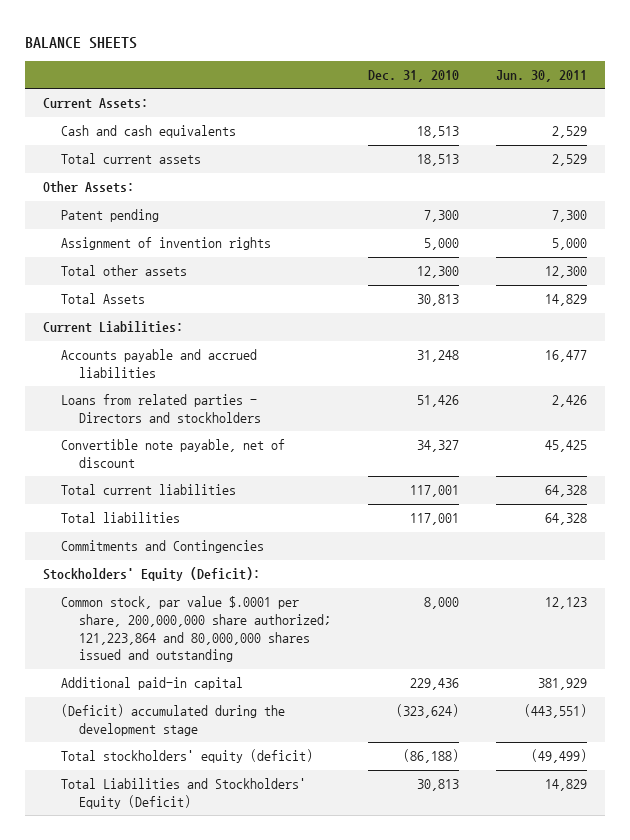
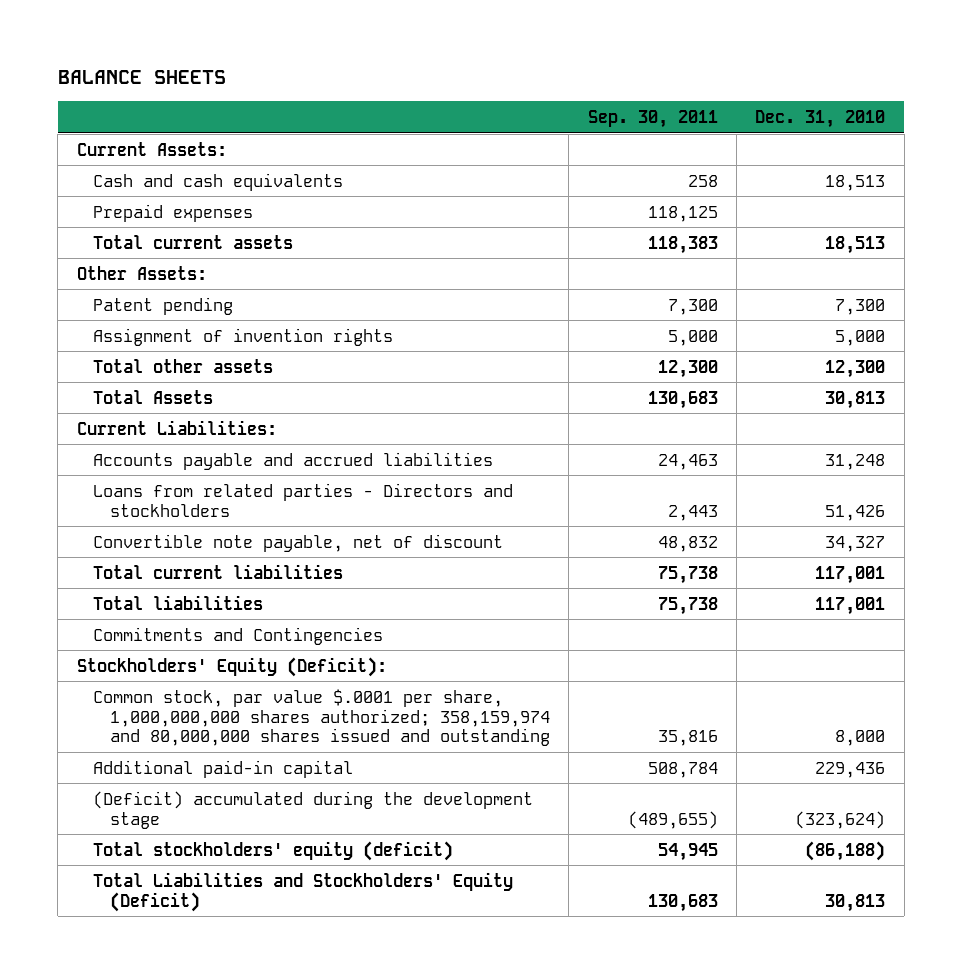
[495,70,587,83] Jun. 30, 2011 -> none
none -> [587,110,718,129] Sep. 30, 2011
none -> [93,203,254,222] Prepaid expenses
[61,596,332,663] Common stock, par value $.0001 per share, 200,000,000 share authorized; 121,223,864 and 80,000,000 shares issued and outstanding -> [93,688,550,747] Common stock, par value $.0001 per share, 1,000,000,000 shares authorized; 358,159,974 and 80,000,000 shares issued and outstanding

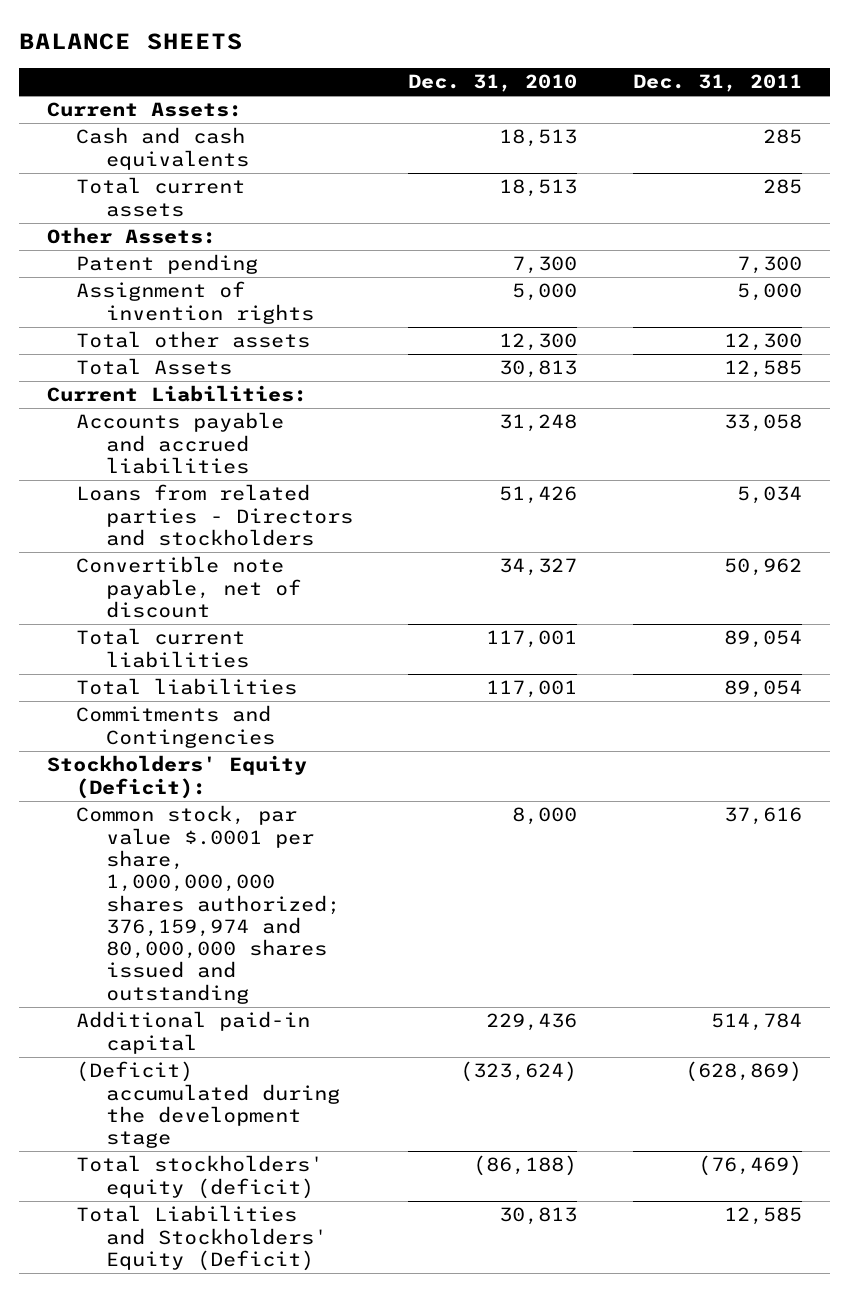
[587,110,718,129] Sep. 30, 2011 -> none
none -> [633,74,803,93] Dec. 31, 2011
[93,203,254,222] Prepaid expenses -> none
[93,688,550,747] Common stock, par value $.0001 per share, 1,000,000,000 shares authorized; 358,159,974 and 80,000,000 shares issued and outstanding -> [76,805,340,1004] Common stock, par value $.0001 per share, 1,000,000,000 shares authorized; 376,159,974 and 80,000,000 shares issued and outstanding

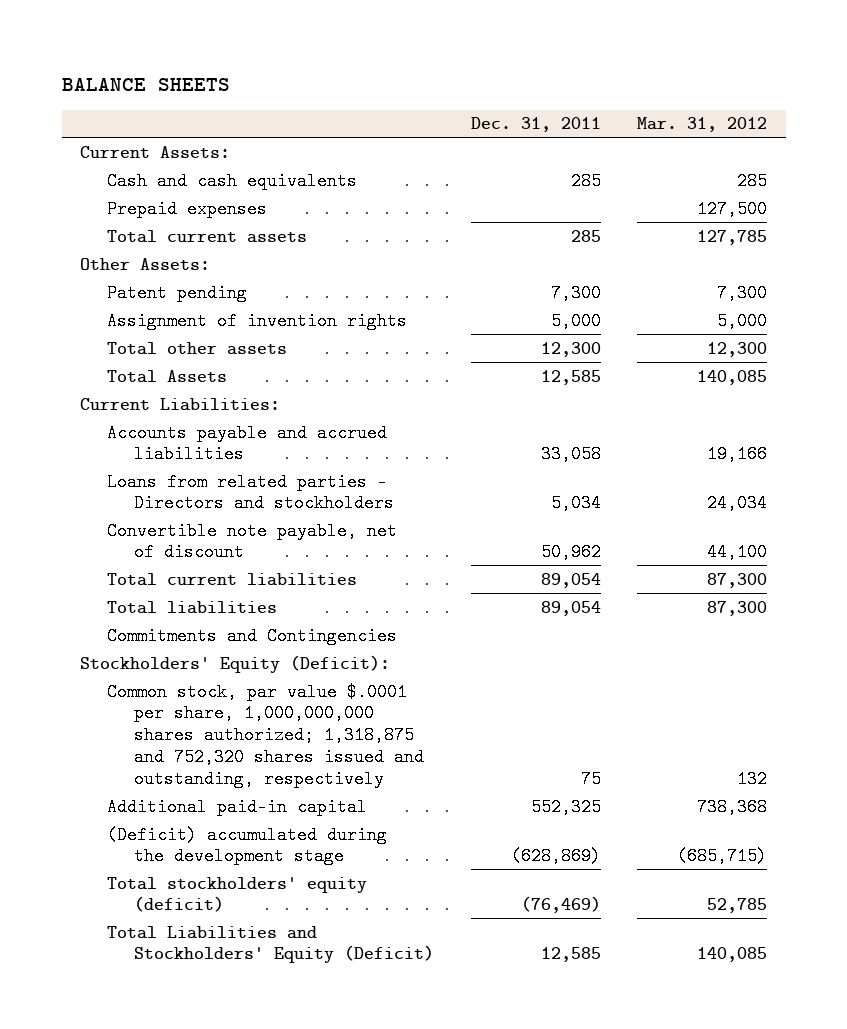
[408,74,578,93] Dec. 31, 2010 -> none
none -> [637,117,768,133] Mar. 31, 2012
none -> [106,199,267,218] Prepaid expenses
[76,805,340,1004] Common stock, par value $.0001 per share, 1,000,000,000 shares authorized; 376,159,974 and 80,000,000 shares issued and outstanding -> [106,682,424,788] Common stock, par value $.0001 per share, 1,000,000,000 shares authorized; 1,318,875 and 752,320 shares issued and outstanding, respectively
[724,807,803,826] 37,616 -> [580,769,601,788] 75
[711,1013,803,1032] 514,784 -> [530,797,601,816] 552,325

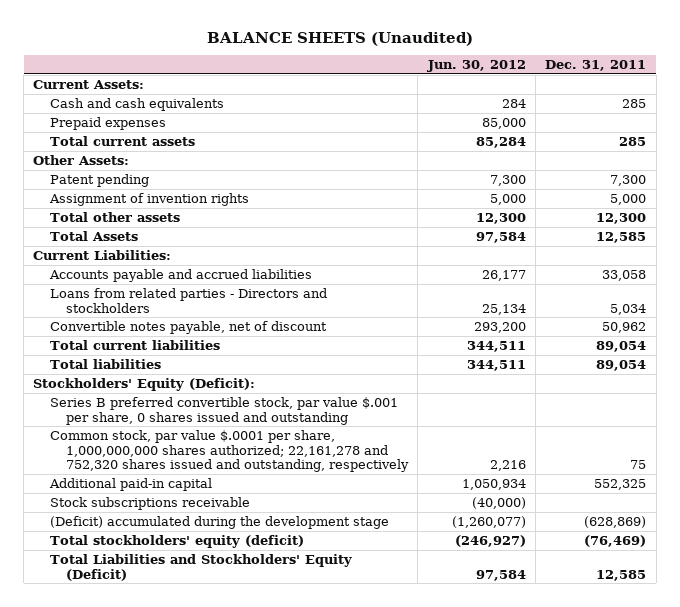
[61,77,230,91] BALANCE SHEETS -> [206,31,473,46] BALANCE SHEETS (Unaudited)
[637,117,768,133] Mar. 31, 2012 -> none
none -> [426,60,526,73] Jun. 30, 2012
[106,521,397,562] Convertible note payable, net of discount -> [49,320,327,334] Convertible notes payable, net of discount
[106,626,397,645] Commitments and Contingencies -> none
none -> [49,396,398,425] Series B preferred convertible stock, par value $.001 per share, 0 shares issued and outstanding
[106,682,424,788] Common stock, par value $.0001 per share, 1,000,000,000 shares authorized; 1,318,875 and 752,320 shares issued and outstanding, respectively -> [49,429,409,473] Common stock, par value $.0001 per share, 1,000,000,000 shares authorized; 22,161,278 and 752,320 shares issued and outstanding, respectively
none -> [49,496,250,510] Stock subscriptions receivable

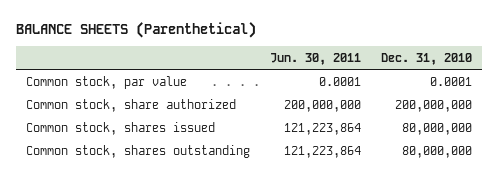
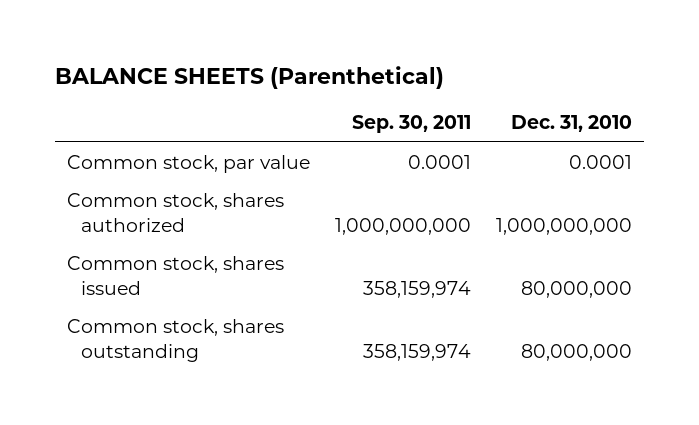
[269,53,361,66] Jun. 30, 2011 -> none
none -> [351,115,471,134] Sep. 30, 2011
[25,98,236,112] Common stock, share authorized -> [67,192,285,232] Common stock, shares authorized
[394,99,472,112] 200,000,000 -> [495,217,632,235] 1,000,000,000

